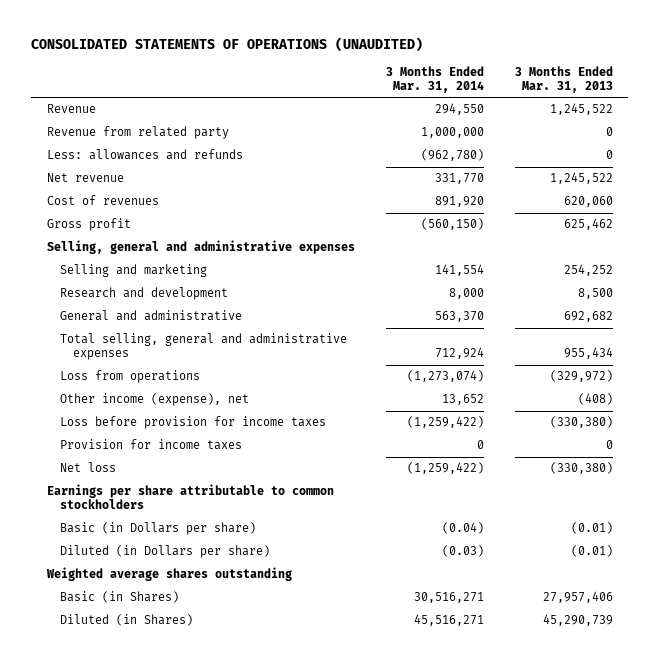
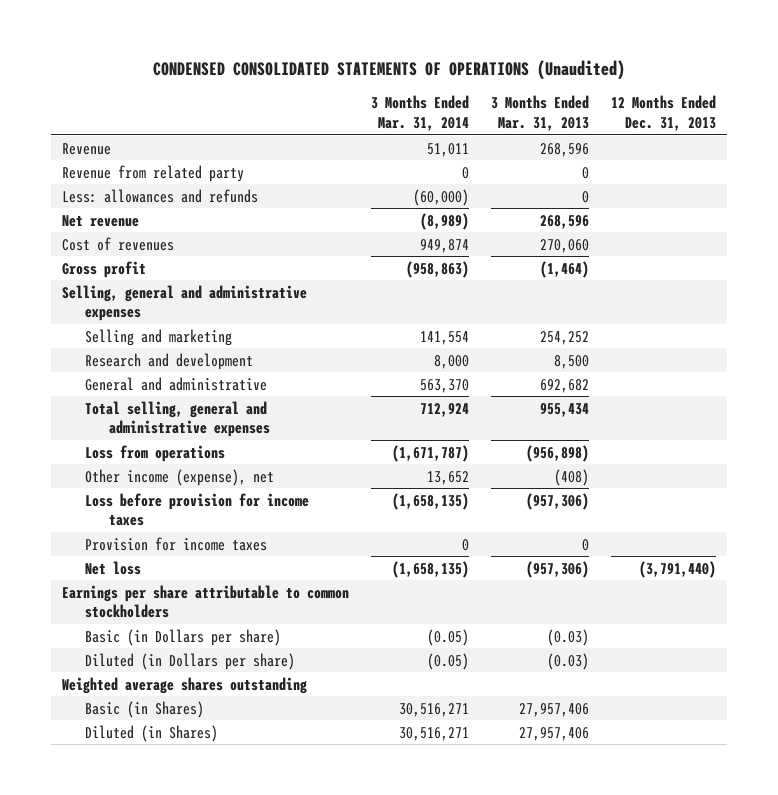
[30,36,423,52] CONSOLIDATED STATEMENTS OF OPERATIONS (UNAUDITED) -> [152,60,625,81] CONDENSED CONSOLIDATED STATEMENTS OF OPERATIONS (Unaudited)
none -> [610,95,716,132] 12 Months Ended Dec. 31, 2013
[434,103,484,116] 294,550 -> [426,142,469,157] 51,011
[549,103,613,116] 1,245,522 -> [539,142,589,157] 268,596
[420,127,484,139] 1,000,000 -> [461,166,469,179] 0
[420,149,484,162] (962,780) -> [412,188,469,206] (60,000)
[434,173,484,185] 331,770 -> [419,212,469,230] (8,989)
[549,172,613,185] 1,245,522 -> [539,214,589,229] 268,596
[434,196,484,208] 891,920 -> [419,238,469,253] 949,874
[563,196,613,208] 620,060 -> [539,238,589,253] 270,060
[420,218,484,231] (560,150) -> [405,260,469,278] (958,863)
[563,218,613,231] 625,462 -> [539,260,589,278] (1,464)
[406,370,484,383] (1,273,074) -> [391,444,469,462] (1,671,787)
[549,370,613,383] (329,972) -> [525,444,589,462] (956,898)
[406,416,484,429] (1,259,422) -> [391,492,469,510] (1,658,135)
[549,416,613,429] (330,380) -> [525,492,589,510] (957,306)
[406,462,484,475] (1,259,422) -> [391,560,469,578] (1,658,135)
[549,462,613,475] (330,380) -> [525,560,589,578] (957,306)
[441,522,484,535] (0.04) -> [426,628,469,646] (0.05)
[570,522,613,535] (0.01) -> [546,628,589,646] (0.03)
[441,545,484,558] (0.03) -> [426,652,469,670] (0.05)
[570,545,613,558] (0.01) -> [546,652,589,670] (0.03)
[413,614,484,627] 45,516,271 -> [398,726,469,741] 30,516,271
[542,614,613,627] 45,290,739 -> [518,726,589,741] 27,957,406

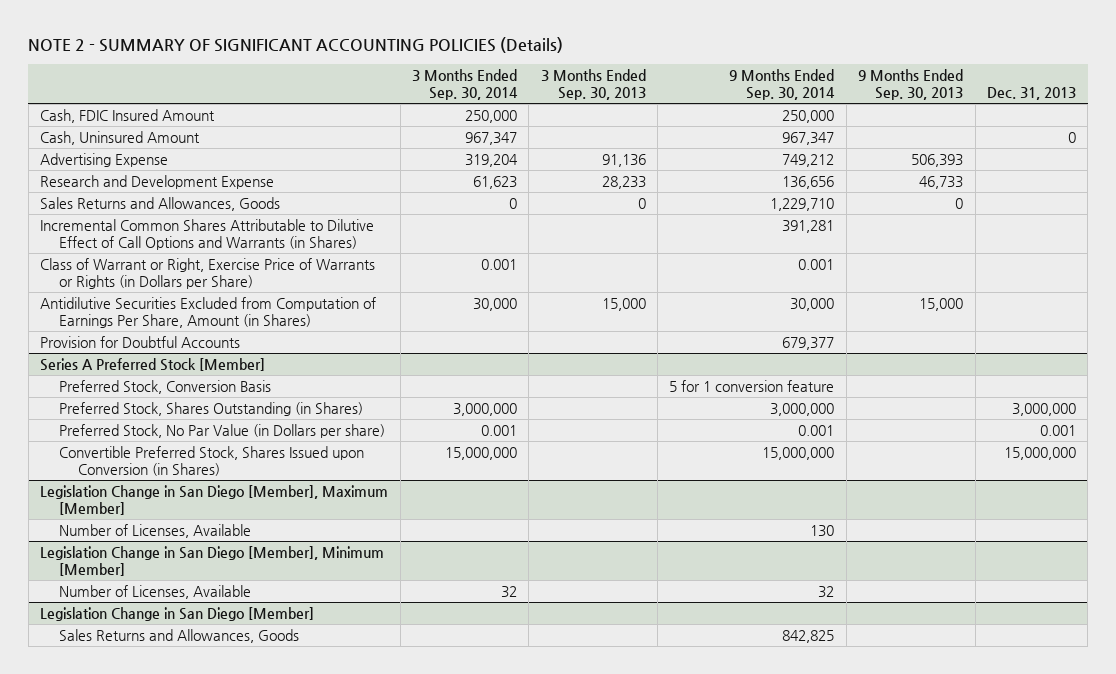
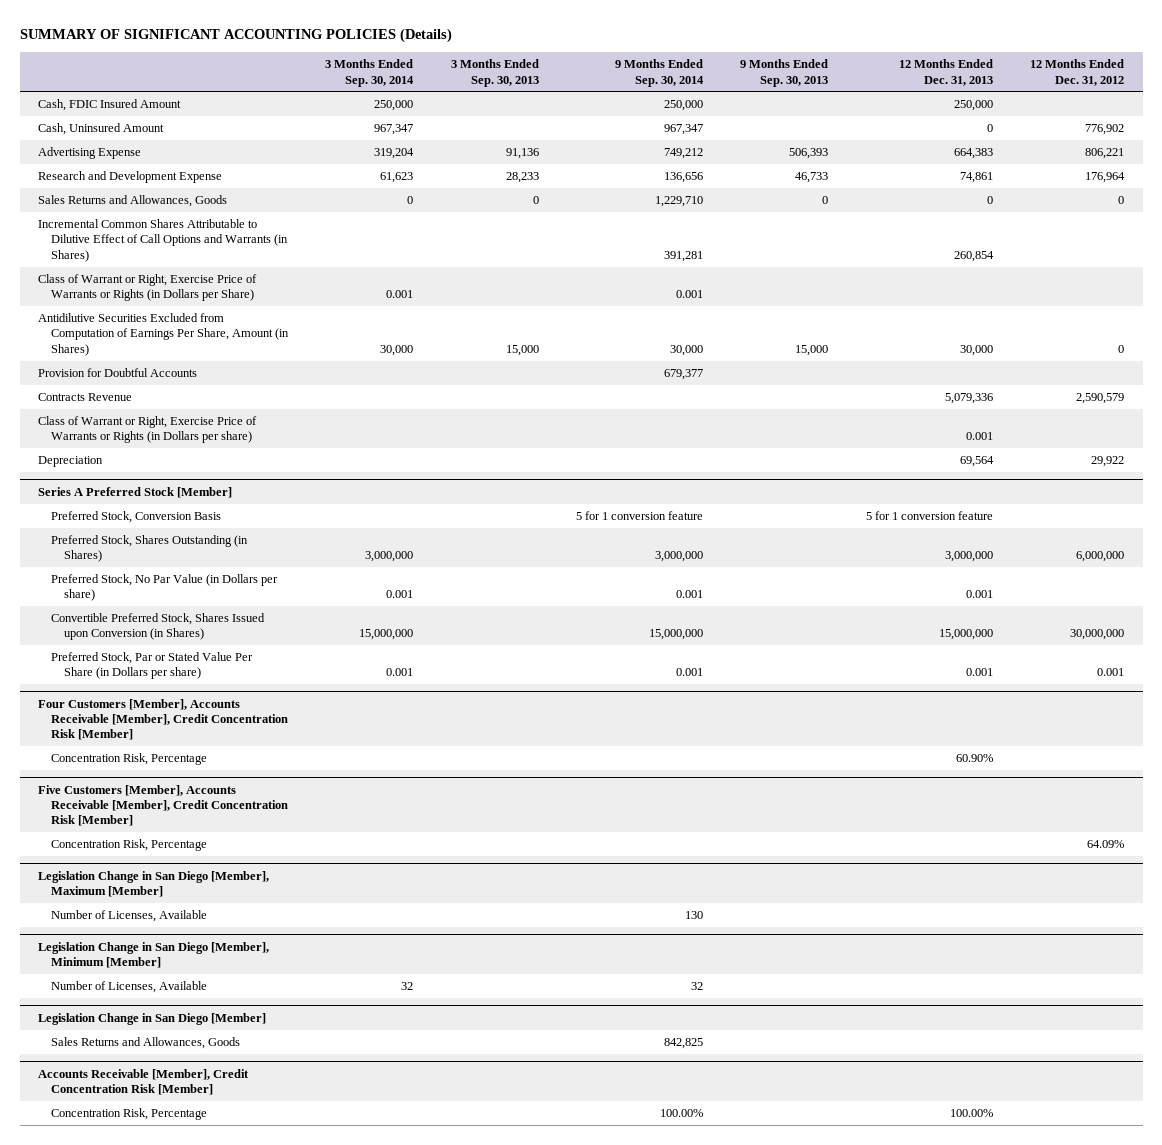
[28,36,564,53] NOTE 2 - SUMMARY OF SIGNIFICANT ACCOUNTING POLICIES (Details) -> [19,28,452,44] SUMMARY OF SIGNIFICANT ACCOUNTING POLICIES (Details)
[986,86,1076,100] Dec. 31, 2013 -> none
none -> [898,59,993,86] 12 Months Ended Dec. 31, 2013
none -> [1029,59,1124,86] 12 Months Ended Dec. 31, 2012
none -> [38,393,133,402] Contracts Revenue
none -> [38,416,258,444] Class of Warrant or Right, Exercise Price of Warrants or Rights (in Dollars per share)
none -> [38,456,104,468] Depreciation
none -> [50,652,253,680] Preferred Stock, Par or Stated Value Per Share (in Dollars per share)
none -> [38,698,288,741] Four Customers [Member], Accounts Receivable [Member], Credit Concentration Risk [Member]
none -> [50,753,207,766] Concentration Risk, Percentage
none -> [38,784,288,827] Five Customers [Member], Accounts Receivable [Member], Credit Concentration Risk [Member]
none -> [50,839,207,852] Concentration Risk, Percentage
none -> [38,1068,250,1096] Accounts Receivable [Member], Credit Concentration Risk [Member]
none -> [50,1108,207,1121] Concentration Risk, Percentage

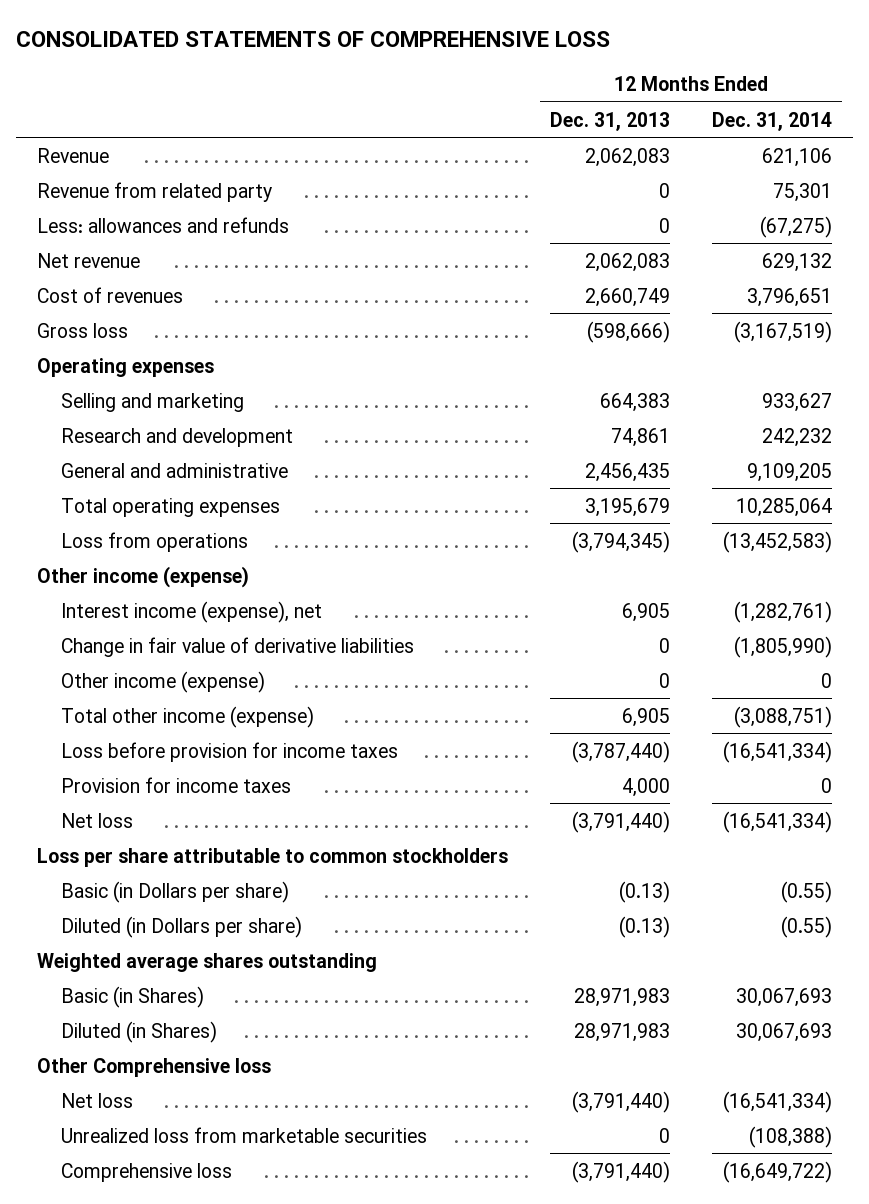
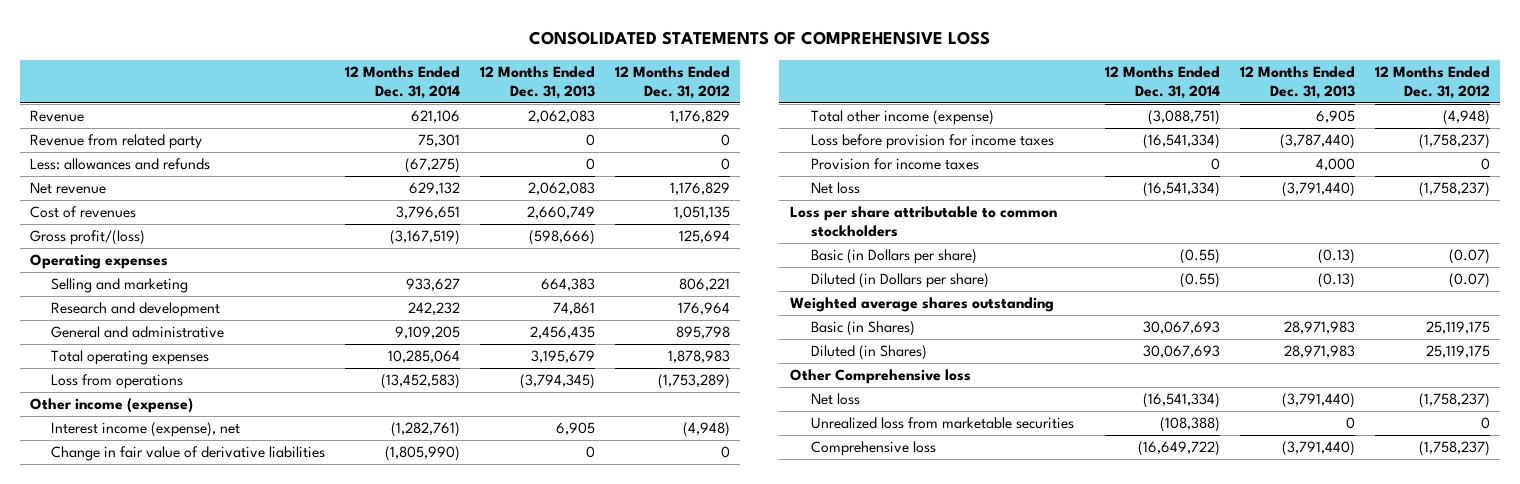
none -> [615,66,731,99] 12 Months Ended Dec. 31, 2012
[37,322,129,338] Gross loss -> [30,230,146,246] Gross profit/(loss)
[60,670,265,693] Other income (expense) -> none

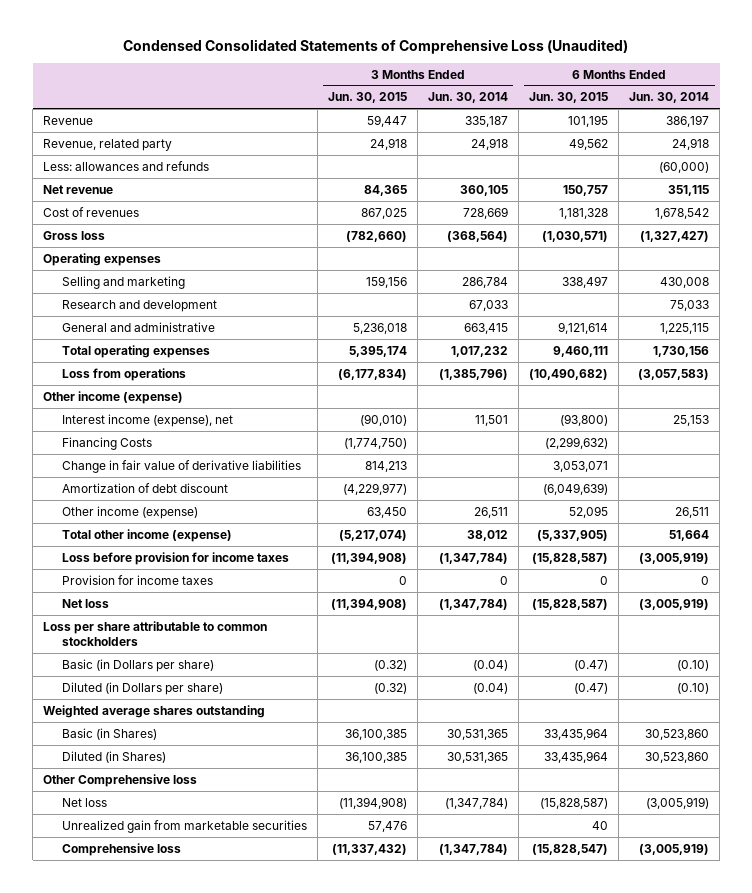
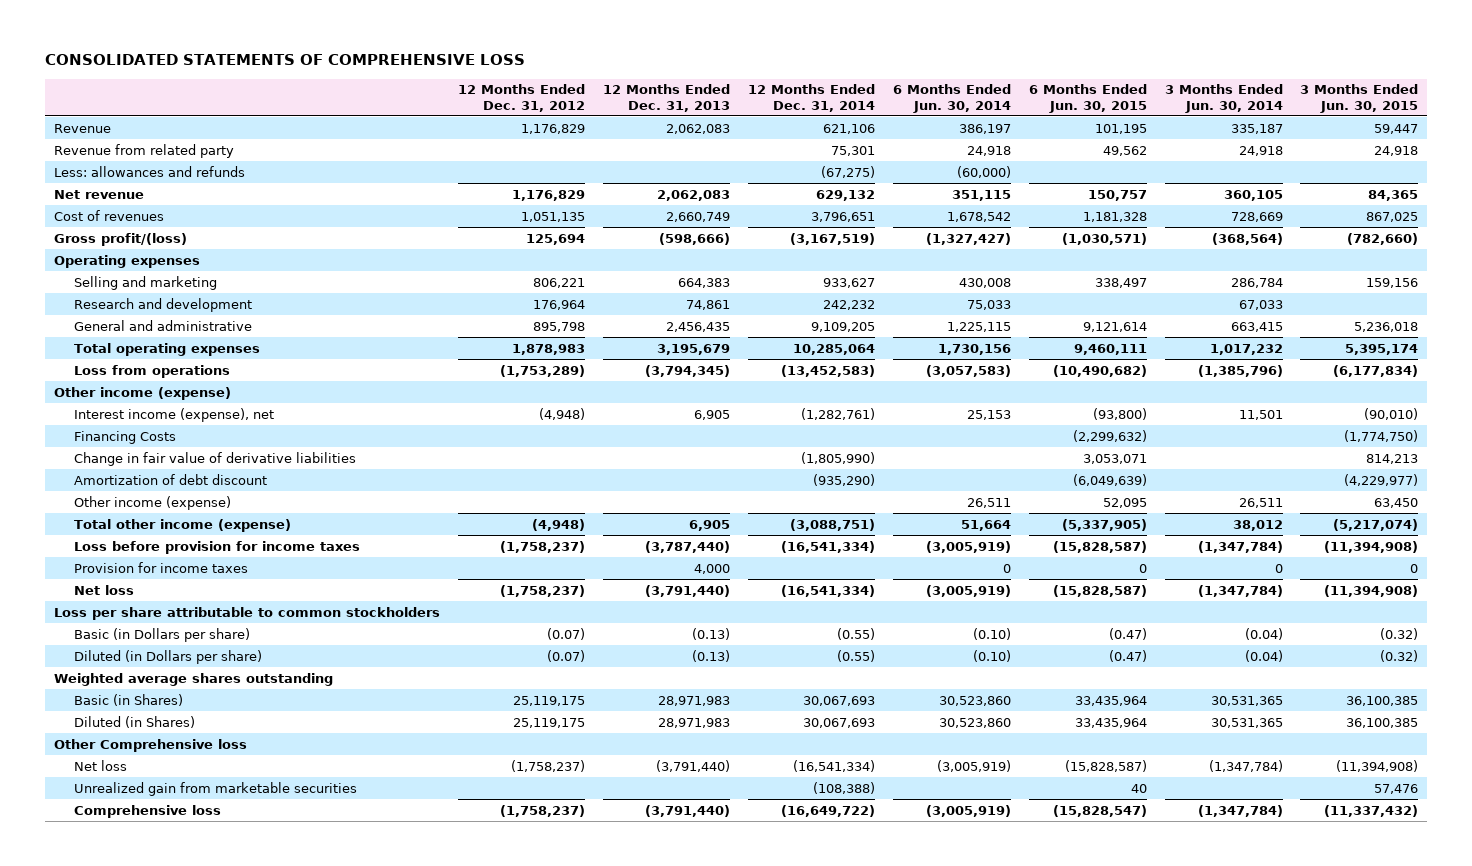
[123,39,629,55] Condensed Consolidated Statements of Comprehensive Loss (Unaudited) -> [45,54,526,66] CONSOLIDATED STATEMENTS OF COMPREHENSIVE LOSS
none -> [457,84,585,112] 12 Months Ended Dec. 31, 2012
none -> [602,84,730,112] 12 Months Ended Dec. 31, 2013
none -> [747,84,875,112] 12 Months Ended Dec. 31, 2014
[43,138,173,151] Revenue, related party -> [53,143,234,158] Revenue from related party
[43,230,106,240] Gross loss -> [53,232,187,246] Gross profit/(loss)

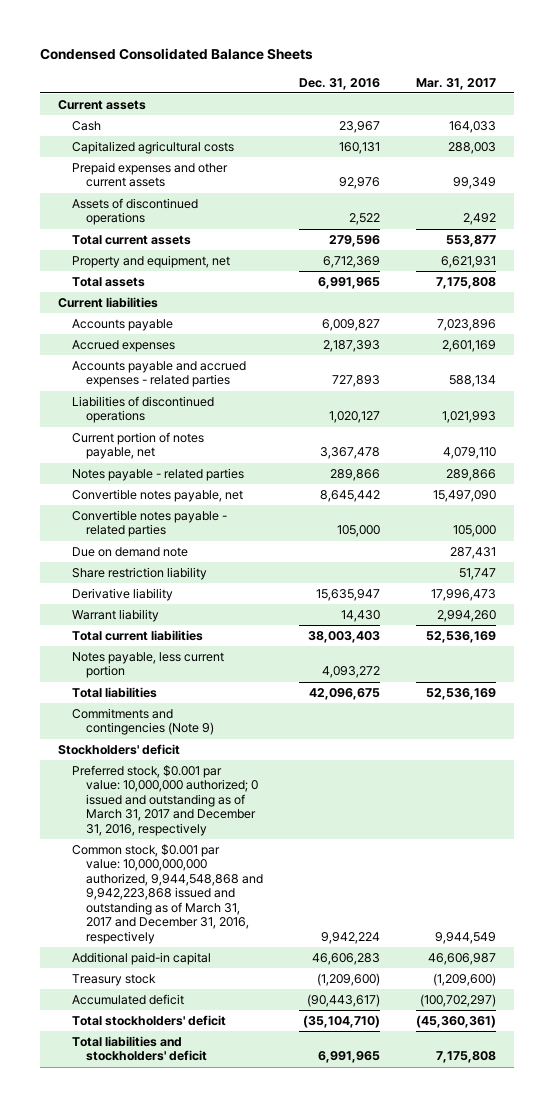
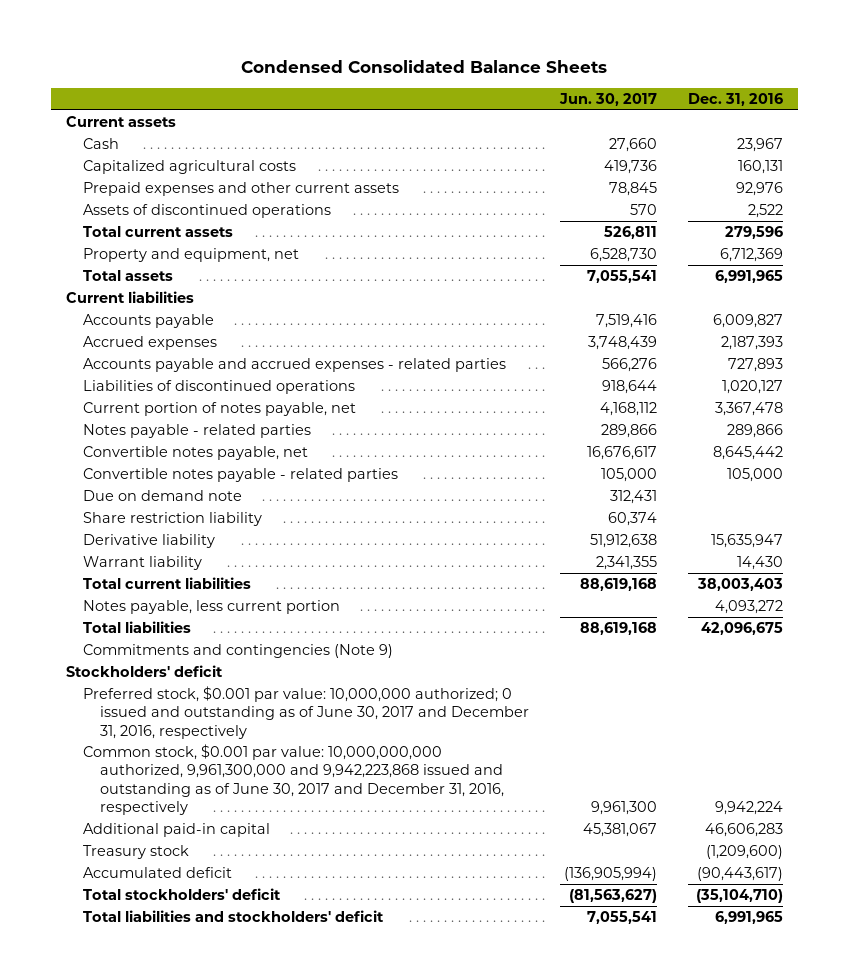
[415,77,496,90] Mar. 31, 2017 -> none
none -> [559,93,658,107] Jun. 30, 2017
[72,765,259,836] Preferred stock, $0.001 par value: 10,000,000 authorized; 0 issued and outstanding as of March 31, 2017 and December 31, 2016, respectively -> [83,686,530,739] Preferred stock, $0.001 par value: 10,000,000 authorized; 0 issued and outstanding as of June 30, 2017 and December 31, 2016, respectively
[72,844,264,944] Common stock, $0.001 par value: 10,000,000,000 authorized, 9,944,548,868 and 9,942,223,868 issued and outstanding as of March 31, 2017 and December 31, 2016, respectively -> [83,744,505,815] Common stock, $0.001 par value: 10,000,000,000 authorized, 9,961,300,000 and 9,942,223,868 issued and outstanding as of June 30, 2017 and December 31, 2016, respectively

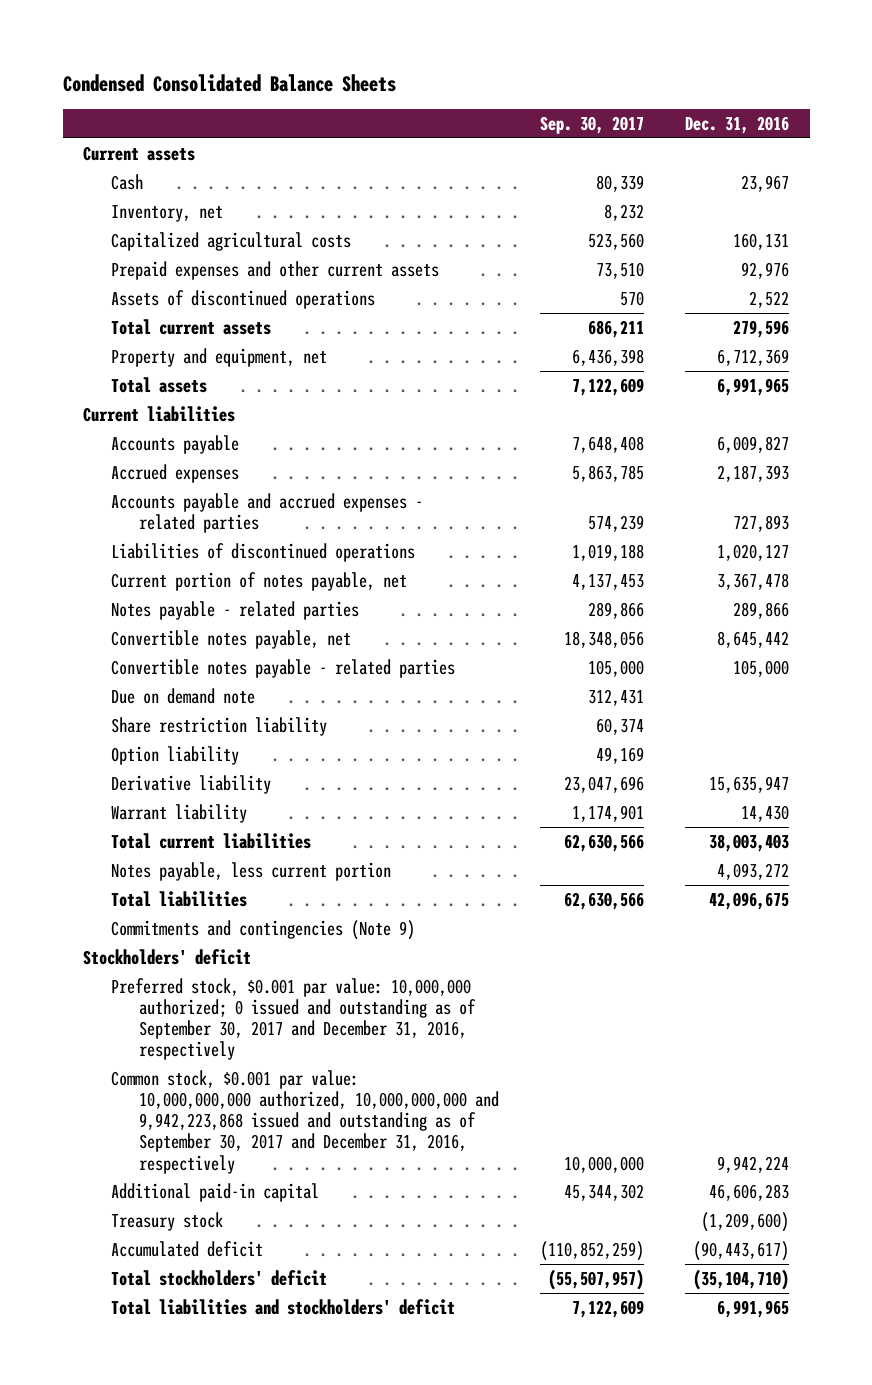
[559,93,658,107] Jun. 30, 2017 -> none
none -> [539,116,644,135] Sep. 30, 2017
none -> [110,204,223,222] Inventory, net
none -> [110,745,239,765] Option liability
[83,686,530,739] Preferred stock, $0.001 par value: 10,000,000 authorized; 0 issued and outstanding as of June 30, 2017 and December 31, 2016, respectively -> [110,977,476,1061] Preferred stock, $0.001 par value: 10,000,000 authorized; 0 issued and outstanding as of September 30, 2017 and December 31, 2016, respectively
[83,744,505,815] Common stock, $0.001 par value: 10,000,000,000 authorized, 9,961,300,000 and 9,942,223,868 issued and outstanding as of June 30, 2017 and December 31, 2016, respectively -> [110,1069,499,1174] Common stock, $0.001 par value: 10,000,000,000 authorized, 10,000,000,000 and 9,942,223,868 issued and outstanding as of September 30, 2017 and December 31, 2016, respectively

